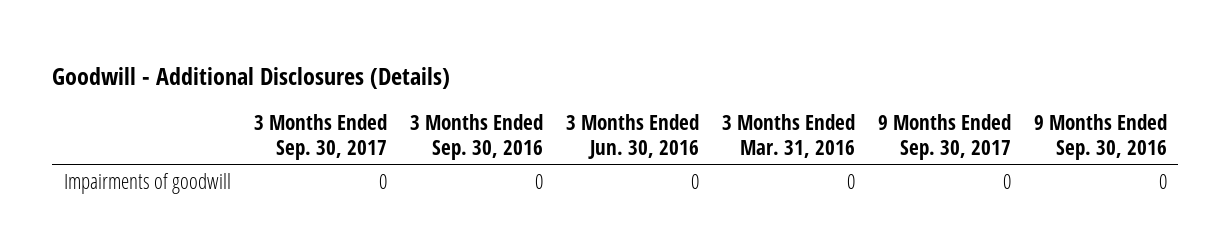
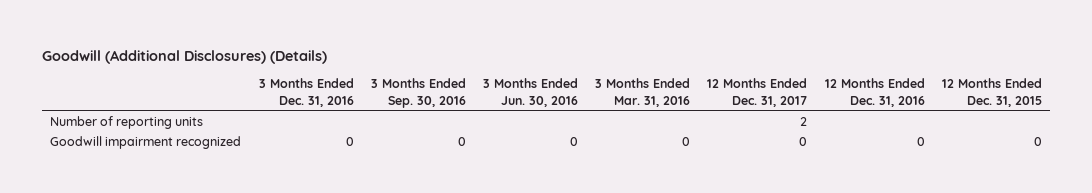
[52,67,451,90] Goodwill - Additional Disclosures (Details) -> [41,50,327,65] Goodwill (Additional Disclosures) (Details)
[253,114,387,161] 3 Months Ended Sep. 30, 2017 -> none
[877,114,1011,161] 9 Months Ended Sep. 30, 2017 -> none
[1033,114,1167,161] 9 Months Ended Sep. 30, 2016 -> none
none -> [258,78,354,107] 3 Months Ended Dec. 31, 2016
none -> [707,78,808,107] 12 Months Ended Dec. 31, 2017
none -> [824,78,925,107] 12 Months Ended Dec. 31, 2016
none -> [941,78,1042,107] 12 Months Ended Dec. 31, 2015
none -> [50,115,204,129] Number of reporting units
[63,173,231,195] Impairments of goodwill -> [50,135,242,149] Goodwill impairment recognized

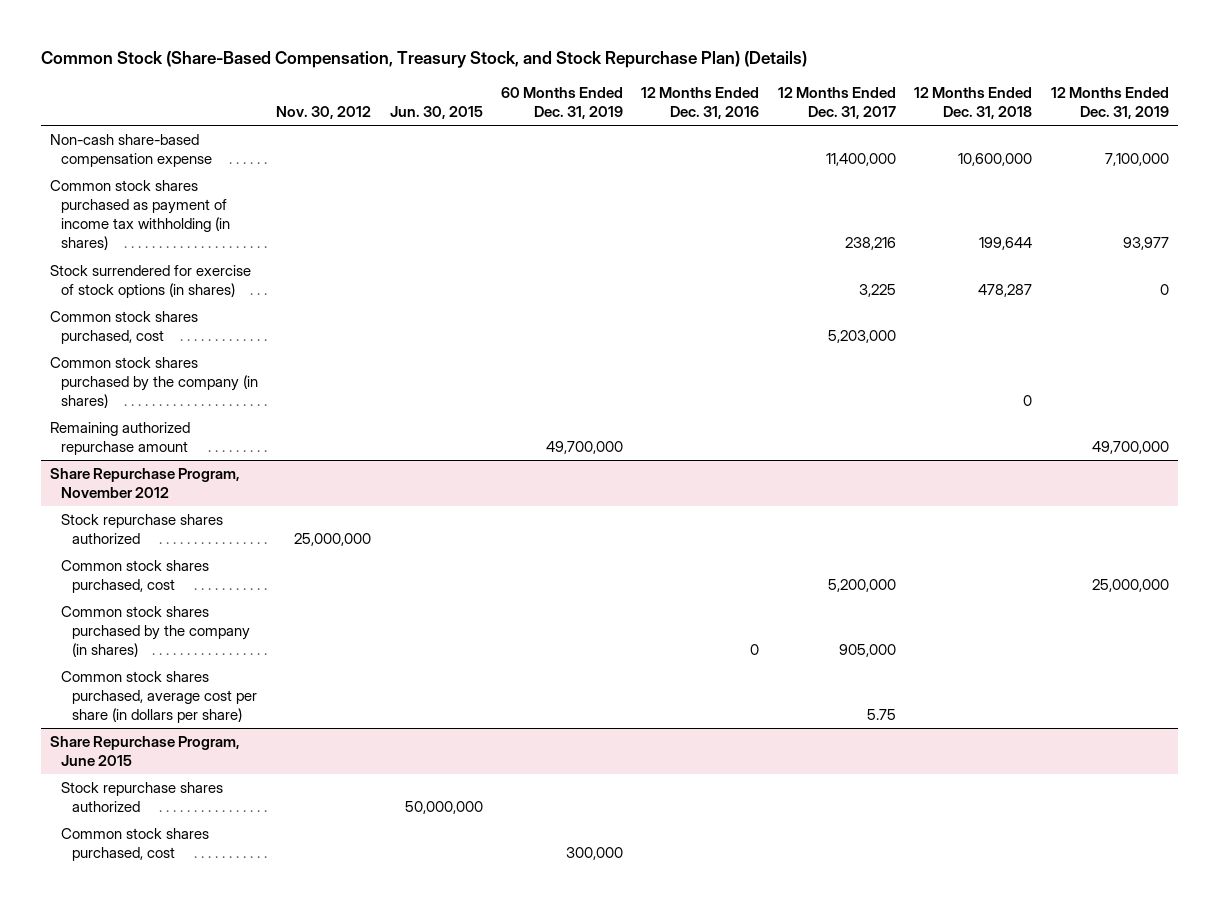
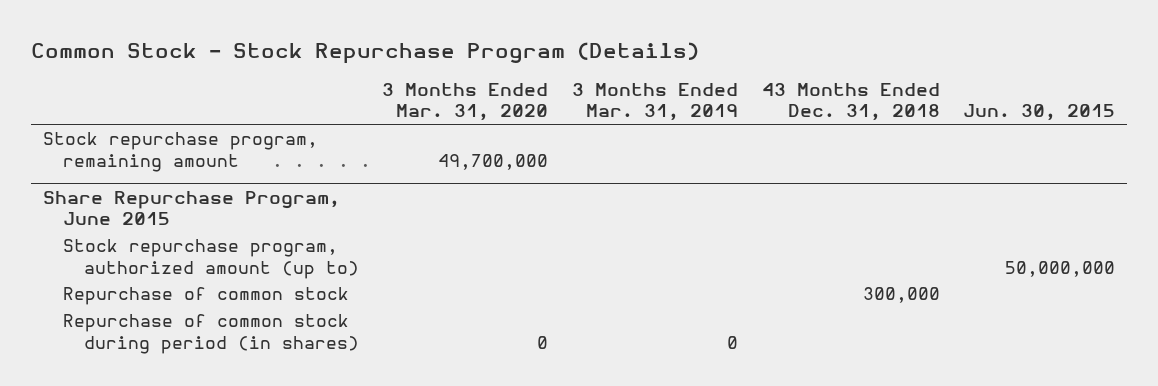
[40,51,807,69] Common Stock (Share-Based Compensation, Treasury Stock, and Stock Repurchase Plan) (Details) -> [31,42,700,65] Common Stock - Stock Repurchase Program (Details)
[276,106,372,120] Nov. 30, 2012 -> none
[501,87,624,120] 60 Months Ended Dec. 31, 2019 -> none
[641,87,760,120] 12 Months Ended Dec. 31, 2016 -> none
[777,87,896,120] 12 Months Ended Dec. 31, 2017 -> none
[914,87,1033,120] 12 Months Ended Dec. 31, 2018 -> none
[1050,87,1169,120] 12 Months Ended Dec. 31, 2019 -> none
none -> [382,82,549,122] 3 Months Ended Mar. 31, 2020
none -> [572,82,739,122] 3 Months Ended Mar. 31, 2019
none -> [761,82,940,122] 43 Months Ended Dec. 31, 2018
[50,134,212,168] Non-cash share-based compensation expense -> none
[50,180,230,251] Common stock shares purchased as payment of income tax withholding (in shares) -> none
[50,265,252,299] Stock surrendered for exercise of stock options (in shares) -> none
[50,311,199,345] Common stock shares purchased, cost -> none
[50,357,258,409] Common stock shares purchased by the company (in shares) -> none
[50,468,241,499] Share Repurchase Program, November 2012 -> none
[60,514,223,545] Stock repurchase shares authorized -> none
[60,560,209,594] Common stock shares purchased, cost -> none
[60,606,250,658] Common stock shares purchased by the company (in shares) -> none
[60,671,257,724] Common stock shares purchased, average cost per share (in dollars per share) -> none
[50,422,191,456] Remaining authorized repurchase amount -> [43,132,319,172] Stock repurchase program, remaining amount
[60,782,223,813] Stock repurchase shares authorized -> [63,239,359,279] Stock repurchase program, authorized amount (up to)
[60,828,209,862] Common stock shares purchased, cost -> [63,287,350,306] Repurchase of common stock
none -> [63,314,359,354] Repurchase of common stock during period (in shares)

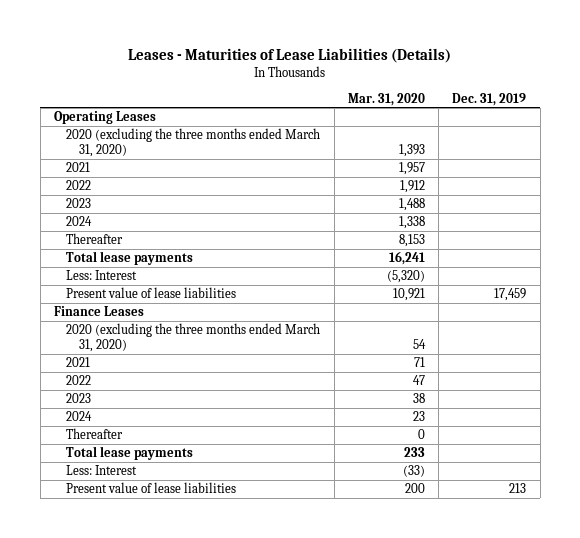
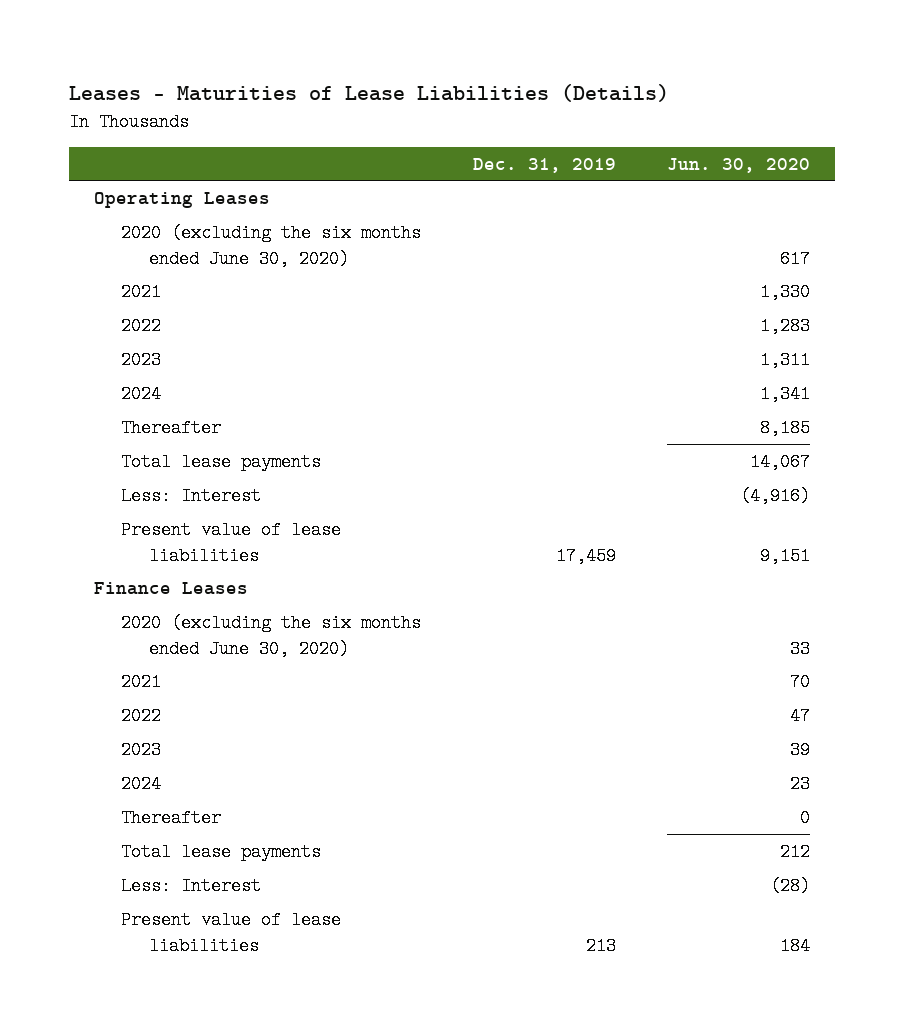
[347,92,425,106] Mar. 31, 2020 -> none
none -> [666,157,810,173] Jun. 30, 2020
[66,128,321,157] 2020 (excluding the three months ended March 31, 2020) -> [121,223,422,268] 2020 (excluding the six months ended June 30, 2020)
[66,323,321,352] 2020 (excluding the three months ended March 31, 2020) -> [121,613,422,658] 2020 (excluding the six months ended June 30, 2020)

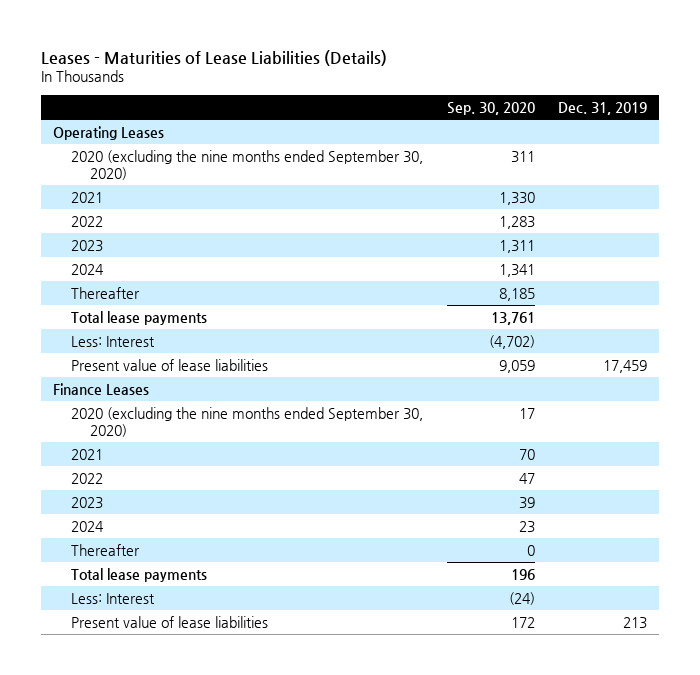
[666,157,810,173] Jun. 30, 2020 -> none
none -> [446,102,535,116] Sep. 30, 2020
[121,223,422,268] 2020 (excluding the six months ended June 30, 2020) -> [71,149,424,181] 2020 (excluding the nine months ended September 30, 2020)
[121,613,422,658] 2020 (excluding the six months ended June 30, 2020) -> [71,406,424,438] 2020 (excluding the nine months ended September 30, 2020)

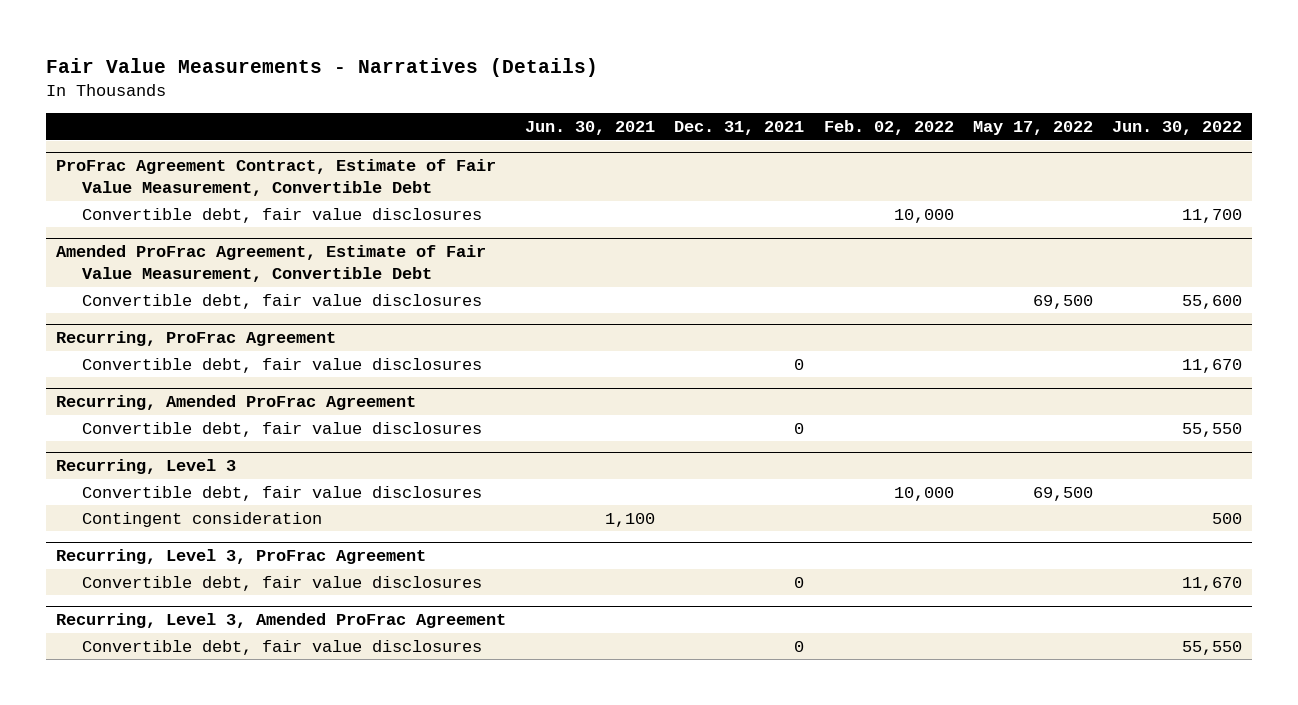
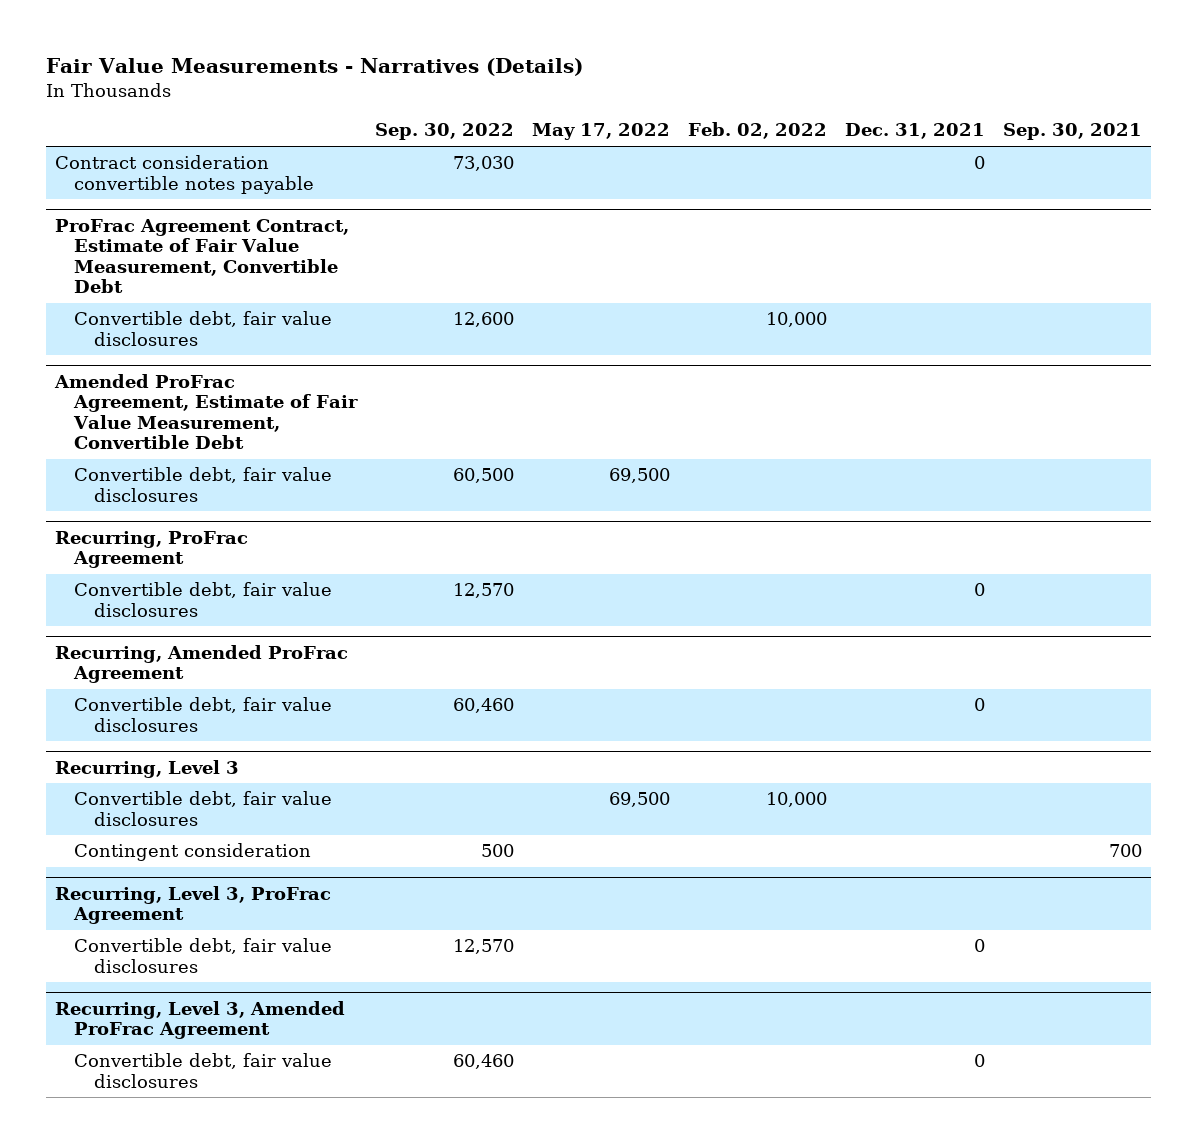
[525,121,656,136] Jun. 30, 2021 -> none
[1112,121,1243,136] Jun. 30, 2022 -> none
none -> [375,123,515,141] Sep. 30, 2022
none -> [1002,123,1142,141] Sep. 30, 2021
none -> [55,155,315,194] Contract consideration convertible notes payable

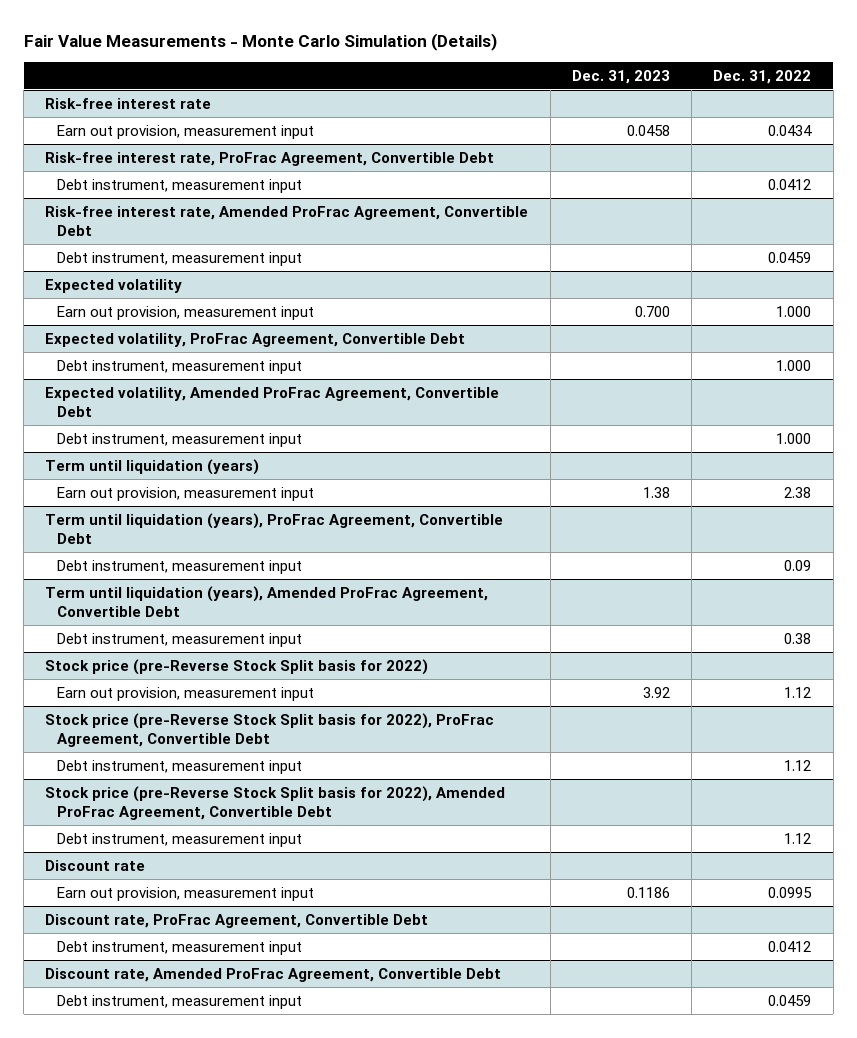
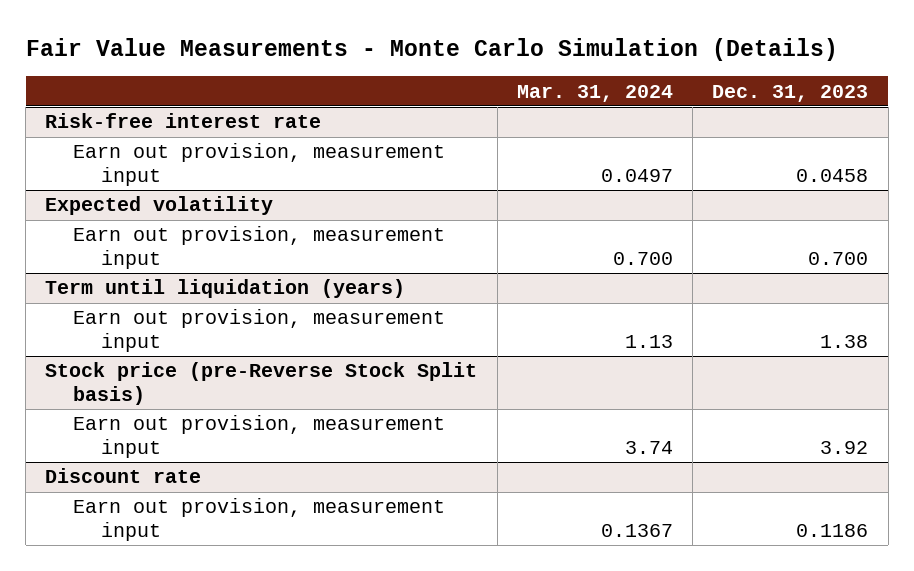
[713,69,812,84] Dec. 31, 2022 -> none
none -> [516,84,673,102] Mar. 31, 2024
[45,151,495,166] Risk-free interest rate, ProFrac Agreement, Convertible Debt -> none
[57,178,303,193] Debt instrument, measurement input -> none
[45,205,529,236] Risk-free interest rate, Amended ProFrac Agreement, Convertible Debt -> none
[57,251,303,266] Debt instrument, measurement input -> none
[45,332,466,347] Expected volatility, ProFrac Agreement, Convertible Debt -> none
[57,359,303,374] Debt instrument, measurement input -> none
[45,386,500,417] Expected volatility, Amended ProFrac Agreement, Convertible Debt -> none
[57,432,303,447] Debt instrument, measurement input -> none
[45,512,504,544] Term until liquidation (years), ProFrac Agreement, Convertible Debt -> none
[57,559,303,574] Debt instrument, measurement input -> none
[45,585,489,617] Term until liquidation (years), Amended ProFrac Agreement, Convertible Debt -> none
[57,632,303,647] Debt instrument, measurement input -> none
[45,658,429,675] Stock price (pre-Reverse Stock Split basis for 2022) -> [45,362,478,406] Stock price (pre-Reverse Stock Split basis)
[45,712,495,747] Stock price (pre-Reverse Stock Split basis for 2022), ProFrac Agreement, Convertible Debt -> none
[57,759,303,774] Debt instrument, measurement input -> none
[45,785,506,820] Stock price (pre-Reverse Stock Split basis for 2022), Amended ProFrac Agreement, Convertible Debt -> none
[57,832,303,847] Debt instrument, measurement input -> none
[45,913,429,928] Discount rate, ProFrac Agreement, Convertible Debt -> none
[57,940,303,955] Debt instrument, measurement input -> none
[45,967,502,982] Discount rate, Amended ProFrac Agreement, Convertible Debt -> none
[57,994,303,1009] Debt instrument, measurement input -> none

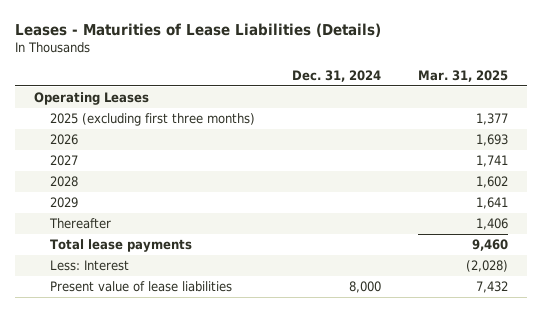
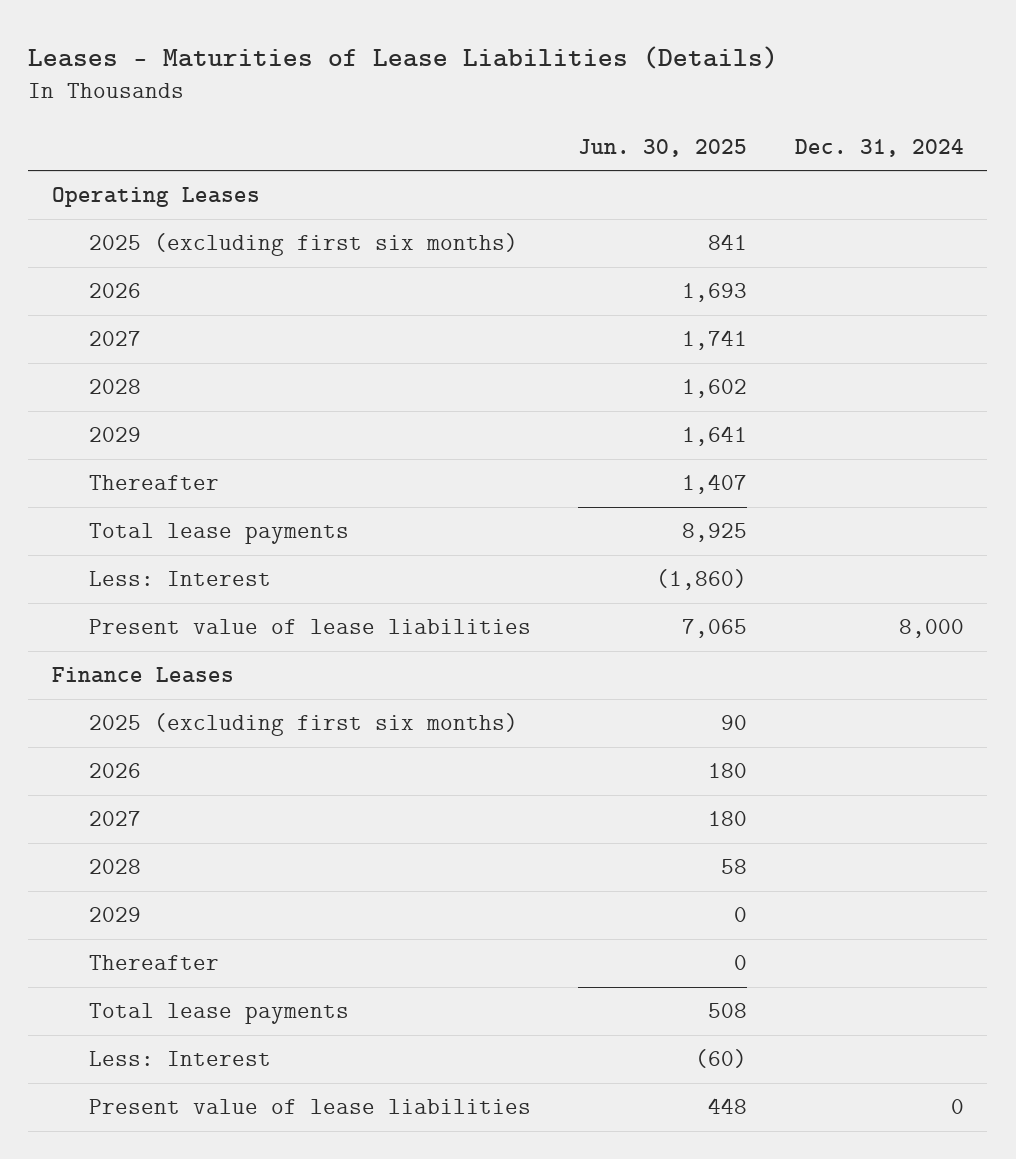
[418,69,509,82] Mar. 31, 2025 -> none
none -> [578,138,748,157] Jun. 30, 2025
[49,113,255,127] 2025 (excluding first three months) -> [88,233,518,257] 2025 (excluding first six months)
none -> [51,667,234,684] Finance Leases
none -> [88,713,518,737] 2025 (excluding first six months)
none -> [88,763,141,779] 2026
none -> [88,811,141,827] 2027
none -> [88,859,141,875] 2028
none -> [88,907,141,923] 2029
none -> [88,955,219,971] Thereafter
none -> [88,1003,349,1025] Total lease payments
none -> [88,1051,271,1067] Less: Interest
none -> [88,1099,531,1115] Present value of lease liabilities

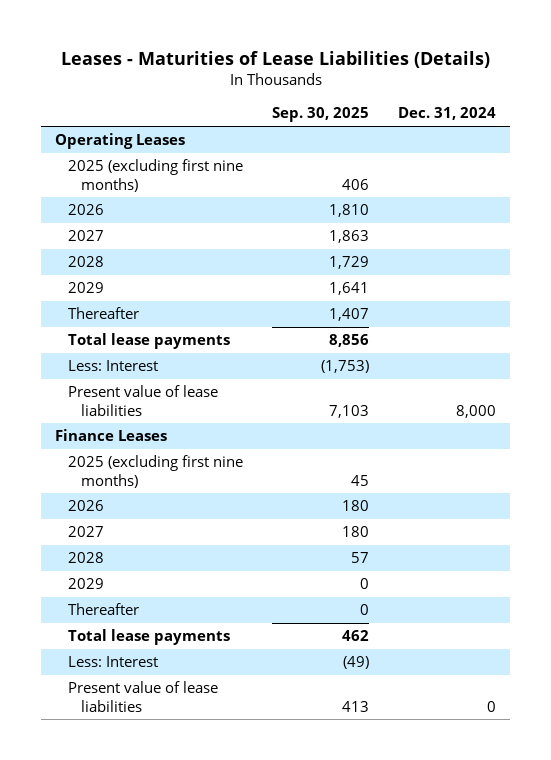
[578,138,748,157] Jun. 30, 2025 -> none
none -> [272,107,370,123] Sep. 30, 2025
[88,233,518,257] 2025 (excluding first six months) -> [68,159,244,192] 2025 (excluding first nine months)
[88,713,518,737] 2025 (excluding first six months) -> [68,455,244,488] 2025 (excluding first nine months)

